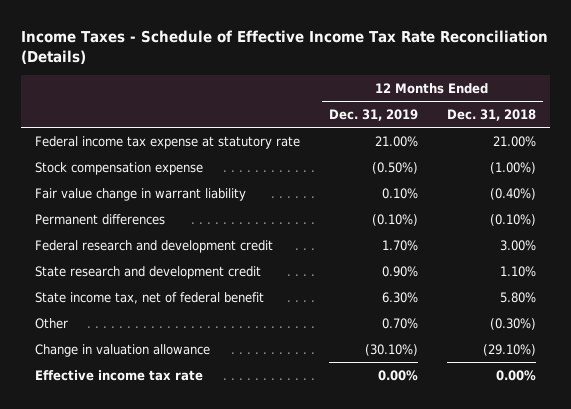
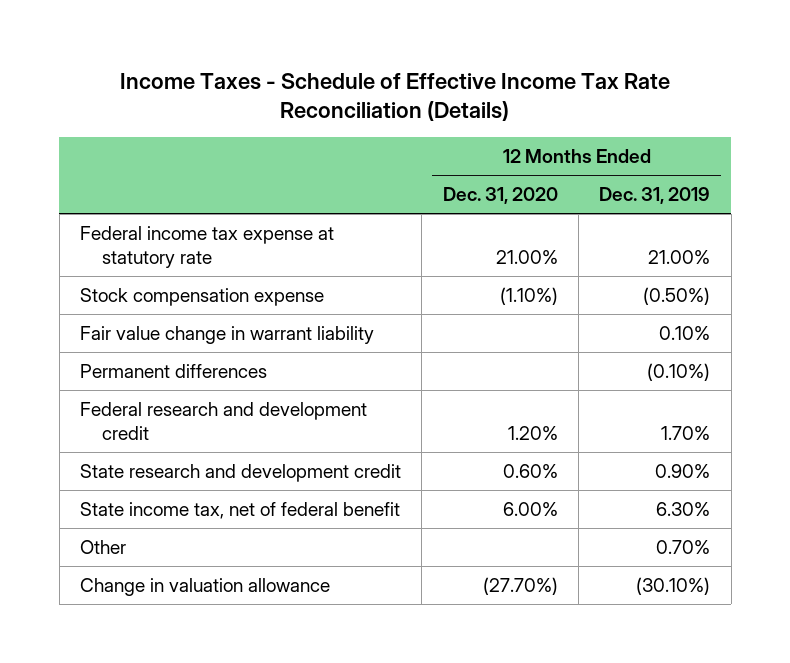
[446,109,536,122] Dec. 31, 2018 -> none
none -> [442,187,558,205] Dec. 31, 2020
[35,369,204,381] Effective income tax rate -> none

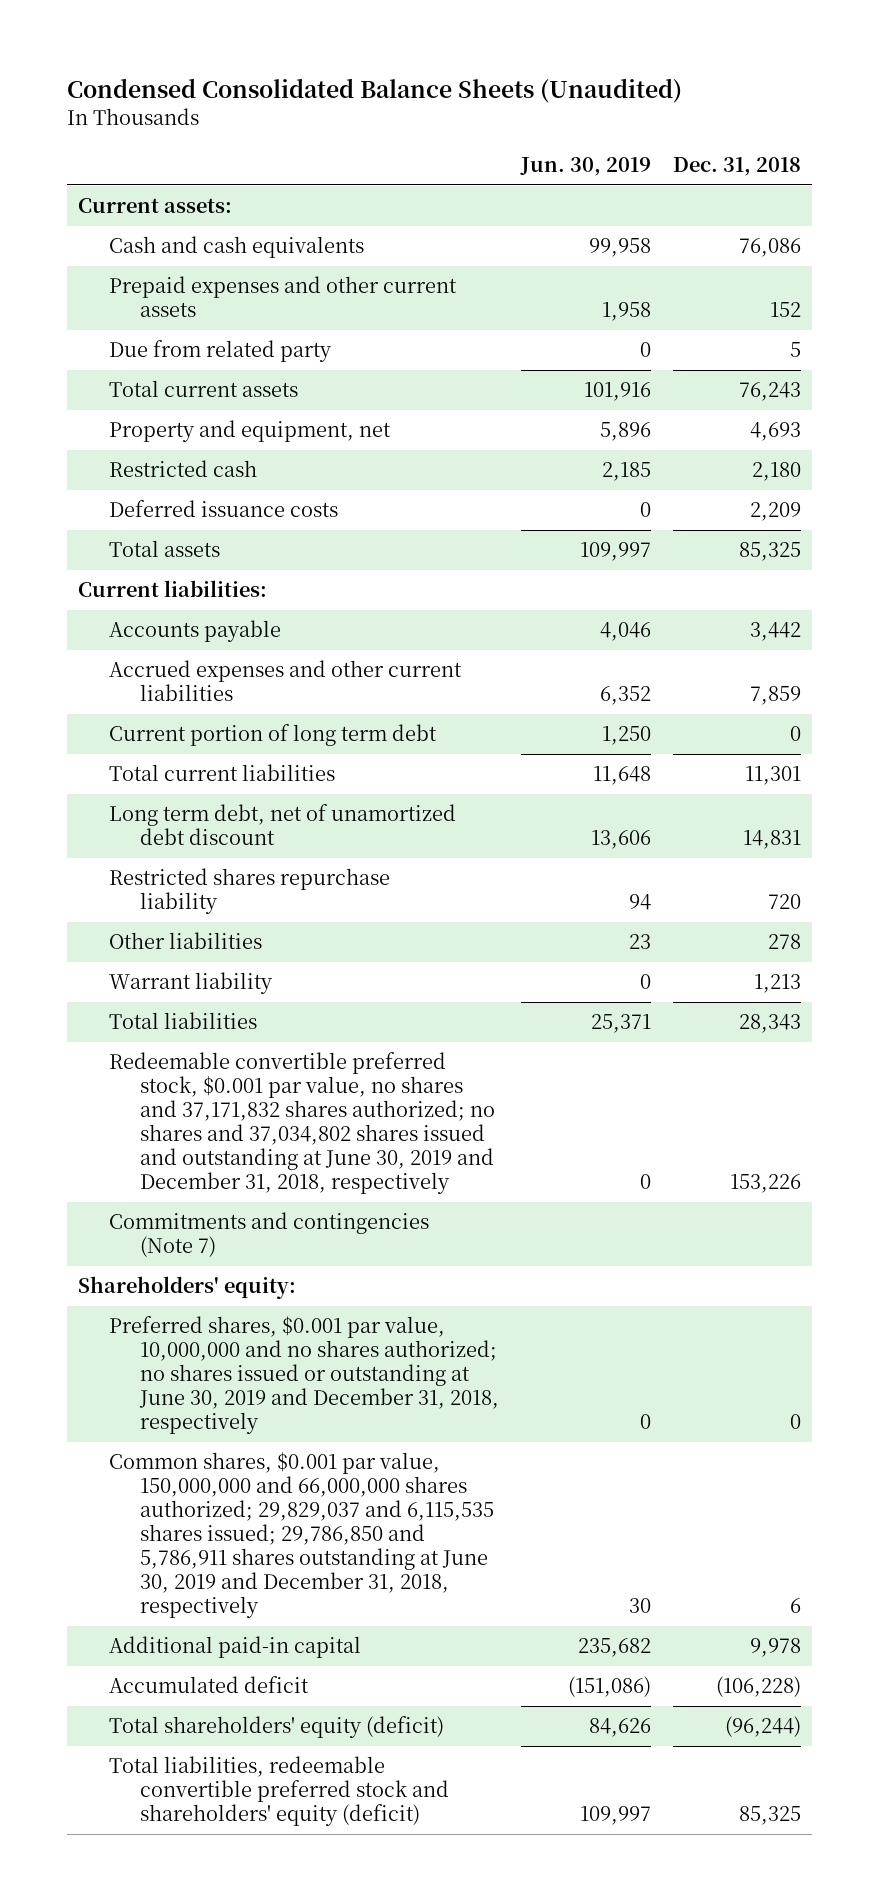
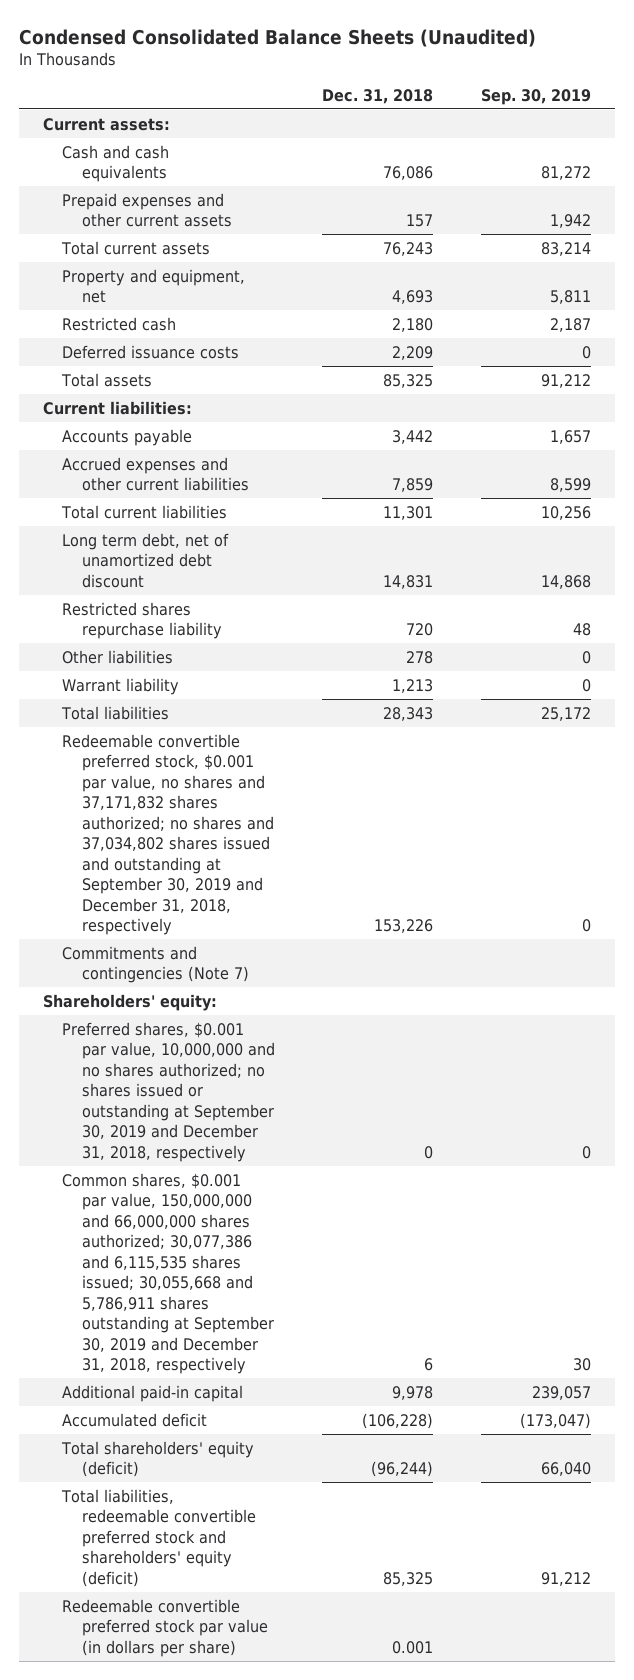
[519,157,651,177] Jun. 30, 2019 -> none
none -> [480,88,591,105] Sep. 30, 2019
[109,340,333,363] Due from related party -> none
[769,302,801,318] 152 -> [406,214,434,228] 157
[109,724,438,747] Current portion of long term debt -> none
[109,1052,496,1195] Redeemable convertible preferred stock, $0.001 par value, no shares and 37,171,832 shares authorized; no shares and 37,034,802 shares issued and outstanding at June 30, 2019 and December 31, 2018, respectively -> [62,733,274,936] Redeemable convertible preferred stock, $0.001 par value, no shares and 37,171,832 shares authorized; no shares and 37,034,802 shares issued and outstanding at September 30, 2019 and December 31, 2018, respectively
[109,1316,500,1435] Preferred shares, $0.001 par value, 10,000,000 and no shares authorized; no shares issued or outstanding at June 30, 2019 and December 31, 2018, respectively -> [62,1021,275,1162] Preferred shares, $0.001 par value, 10,000,000 and no shares authorized; no shares issued or outstanding at September 30, 2019 and December 31, 2018, respectively
[109,1452,495,1619] Common shares, $0.001 par value, 150,000,000 and 66,000,000 shares authorized; 29,829,037 and 6,115,535 shares issued; 29,786,850 and 5,786,911 shares outstanding at June 30, 2019 and December 31, 2018, respectively -> [62,1172,274,1375] Common shares, $0.001 par value, 150,000,000 and 66,000,000 shares authorized; 30,077,386 and 6,115,535 shares issued; 30,055,668 and 5,786,911 shares outstanding at September 30, 2019 and December 31, 2018, respectively
none -> [62,1598,268,1657] Redeemable convertible preferred stock par value (in dollars per share)

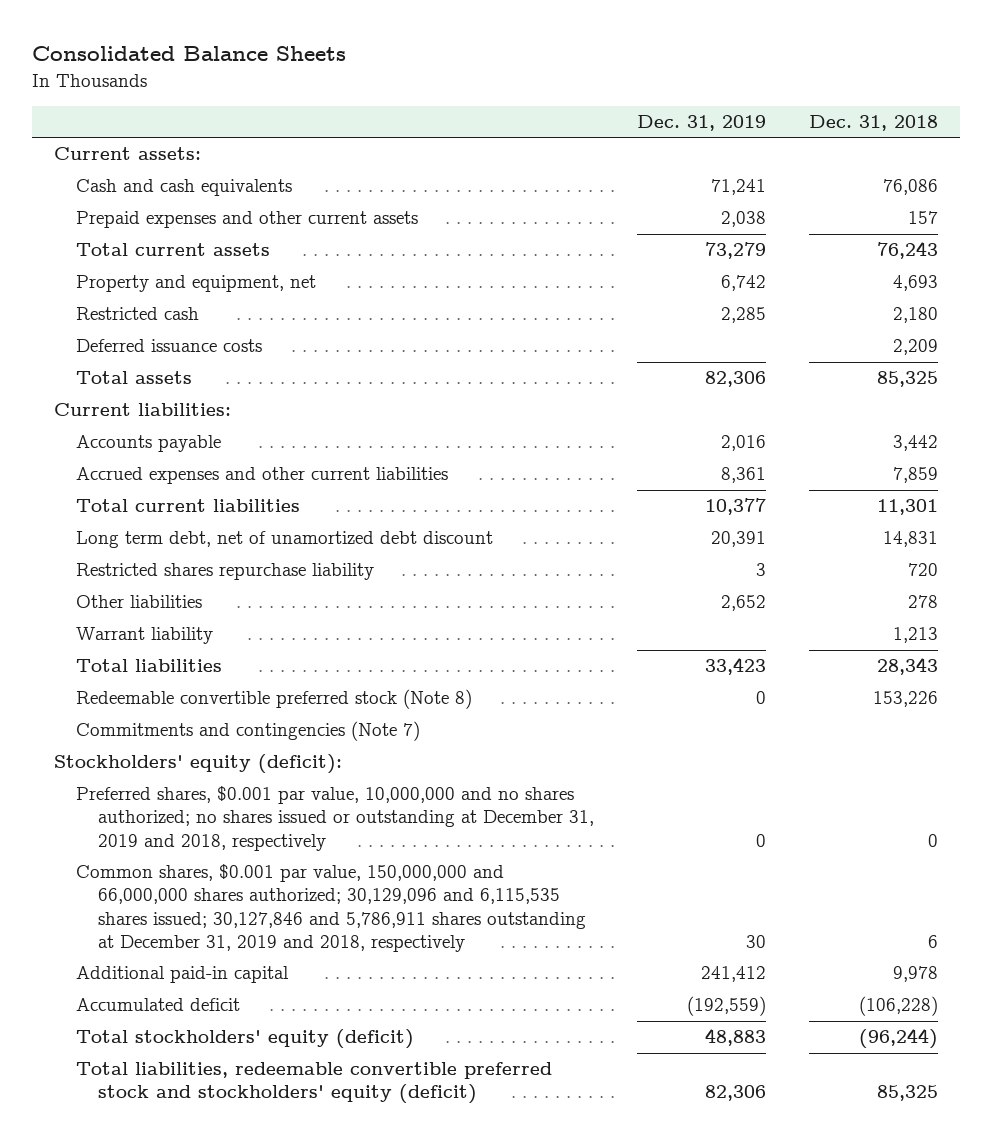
[19,28,537,47] Condensed Consolidated Balance Sheets (Unaudited) -> [32,46,347,62] Consolidated Balance Sheets
[480,88,591,105] Sep. 30, 2019 -> none
none -> [636,114,766,131] Dec. 31, 2019
[62,733,274,936] Redeemable convertible preferred stock, $0.001 par value, no shares and 37,171,832 shares authorized; no shares and 37,034,802 shares issued and outstanding at September 30, 2019 and December 31, 2018, respectively -> [75,689,472,710] Redeemable convertible preferred stock (Note 8)
[43,993,218,1011] Shareholders' equity: -> [53,754,342,775] Stockholders' equity (deficit):
[62,1021,275,1162] Preferred shares, $0.001 par value, 10,000,000 and no shares authorized; no shares issued or outstanding at September 30, 2019 and December 31, 2018, respectively -> [75,786,594,851] Preferred shares, $0.001 par value, 10,000,000 and no shares authorized; no shares issued or outstanding at December 31, 2019 and 2018, respectively
[62,1172,274,1375] Common shares, $0.001 par value, 150,000,000 and 66,000,000 shares authorized; 30,077,386 and 6,115,535 shares issued; 30,055,668 and 5,786,911 shares outstanding at September 30, 2019 and December 31, 2018, respectively -> [75,864,586,952] Common shares, $0.001 par value, 150,000,000 and 66,000,000 shares authorized; 30,129,096 and 6,115,535 shares issued; 30,127,846 and 5,786,911 shares outstanding at December 31, 2019 and 2018, respectively
[62,1598,268,1657] Redeemable convertible preferred stock par value (in dollars per share) -> none
[61,1440,255,1478] Total shareholders' equity (deficit) -> [75,1029,414,1050] Total stockholders' equity (deficit)
[61,1488,256,1587] Total liabilities, redeemable convertible preferred stock and shareholders' equity (deficit) -> [75,1062,552,1105] Total liabilities, redeemable convertible preferred stock and stockholders' equity (deficit)

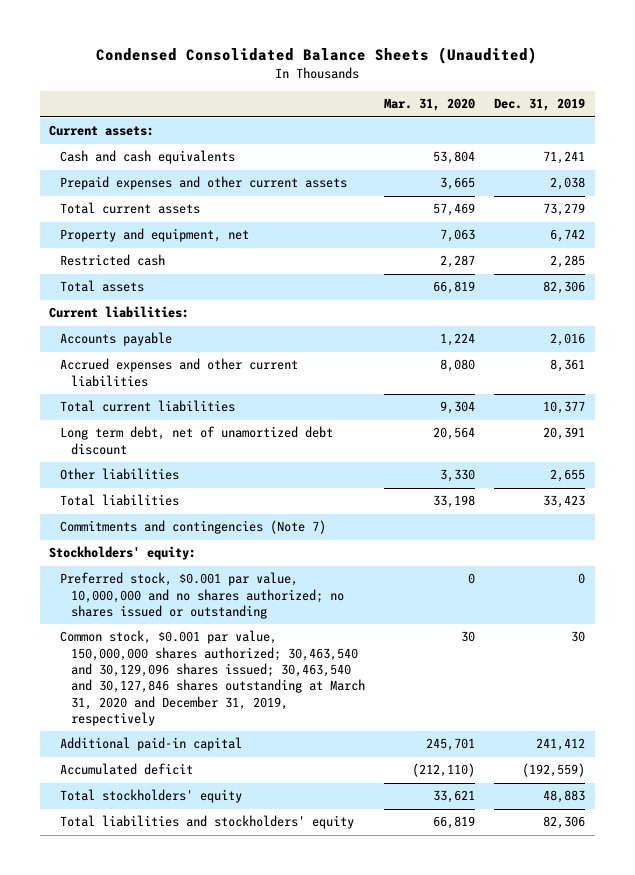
[32,46,347,62] Consolidated Balance Sheets -> [96,47,538,65] Condensed Consolidated Balance Sheets (Unaudited)
[809,114,939,131] Dec. 31, 2018 -> none
none -> [384,98,476,112] Mar. 31, 2020
[75,339,262,353] Deferred issuance costs -> none
[75,563,374,581] Restricted shares repurchase liability -> none
[75,627,213,645] Warrant liability -> none
[720,595,766,612] 2,652 -> [550,469,586,483] 2,655
[75,689,472,710] Redeemable convertible preferred stock (Note 8) -> none
[53,754,342,775] Stockholders' equity (deficit): -> [49,546,197,561] Stockholders' equity:
[75,786,594,851] Preferred shares, $0.001 par value, 10,000,000 and no shares authorized; no shares issued or outstanding at December 31, 2019 and 2018, respectively -> [60,572,345,620] Preferred stock, $0.001 par value, 10,000,000 and no shares authorized; no shares issued or outstanding
[75,864,586,952] Common shares, $0.001 par value, 150,000,000 and 66,000,000 shares authorized; 30,129,096 and 6,115,535 shares issued; 30,127,846 and 5,786,911 shares outstanding at December 31, 2019 and 2018, respectively -> [60,630,366,727] Common stock, $0.001 par value, 150,000,000 shares authorized; 30,463,540 and 30,129,096 shares issued; 30,463,540 and 30,127,846 shares outstanding at March 31, 2020 and December 31, 2019, respectively
[75,1029,414,1050] Total stockholders' equity (deficit) -> [60,789,243,804] Total stockholders' equity
[75,1062,552,1105] Total liabilities, redeemable convertible preferred stock and stockholders' equity (deficit) -> [60,815,355,830] Total liabilities and stockholders' equity

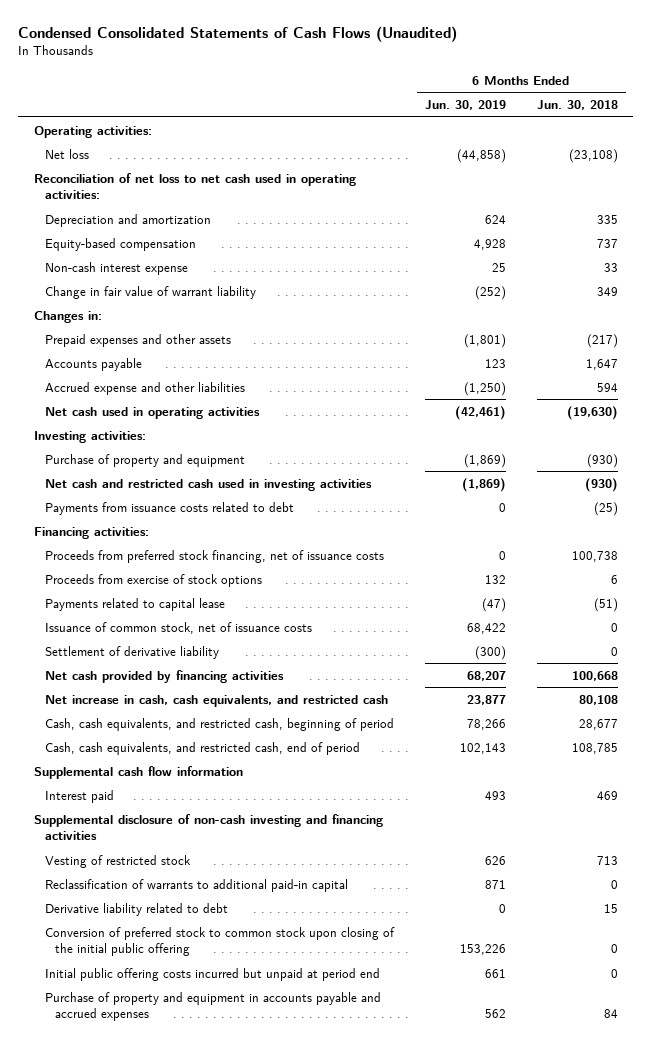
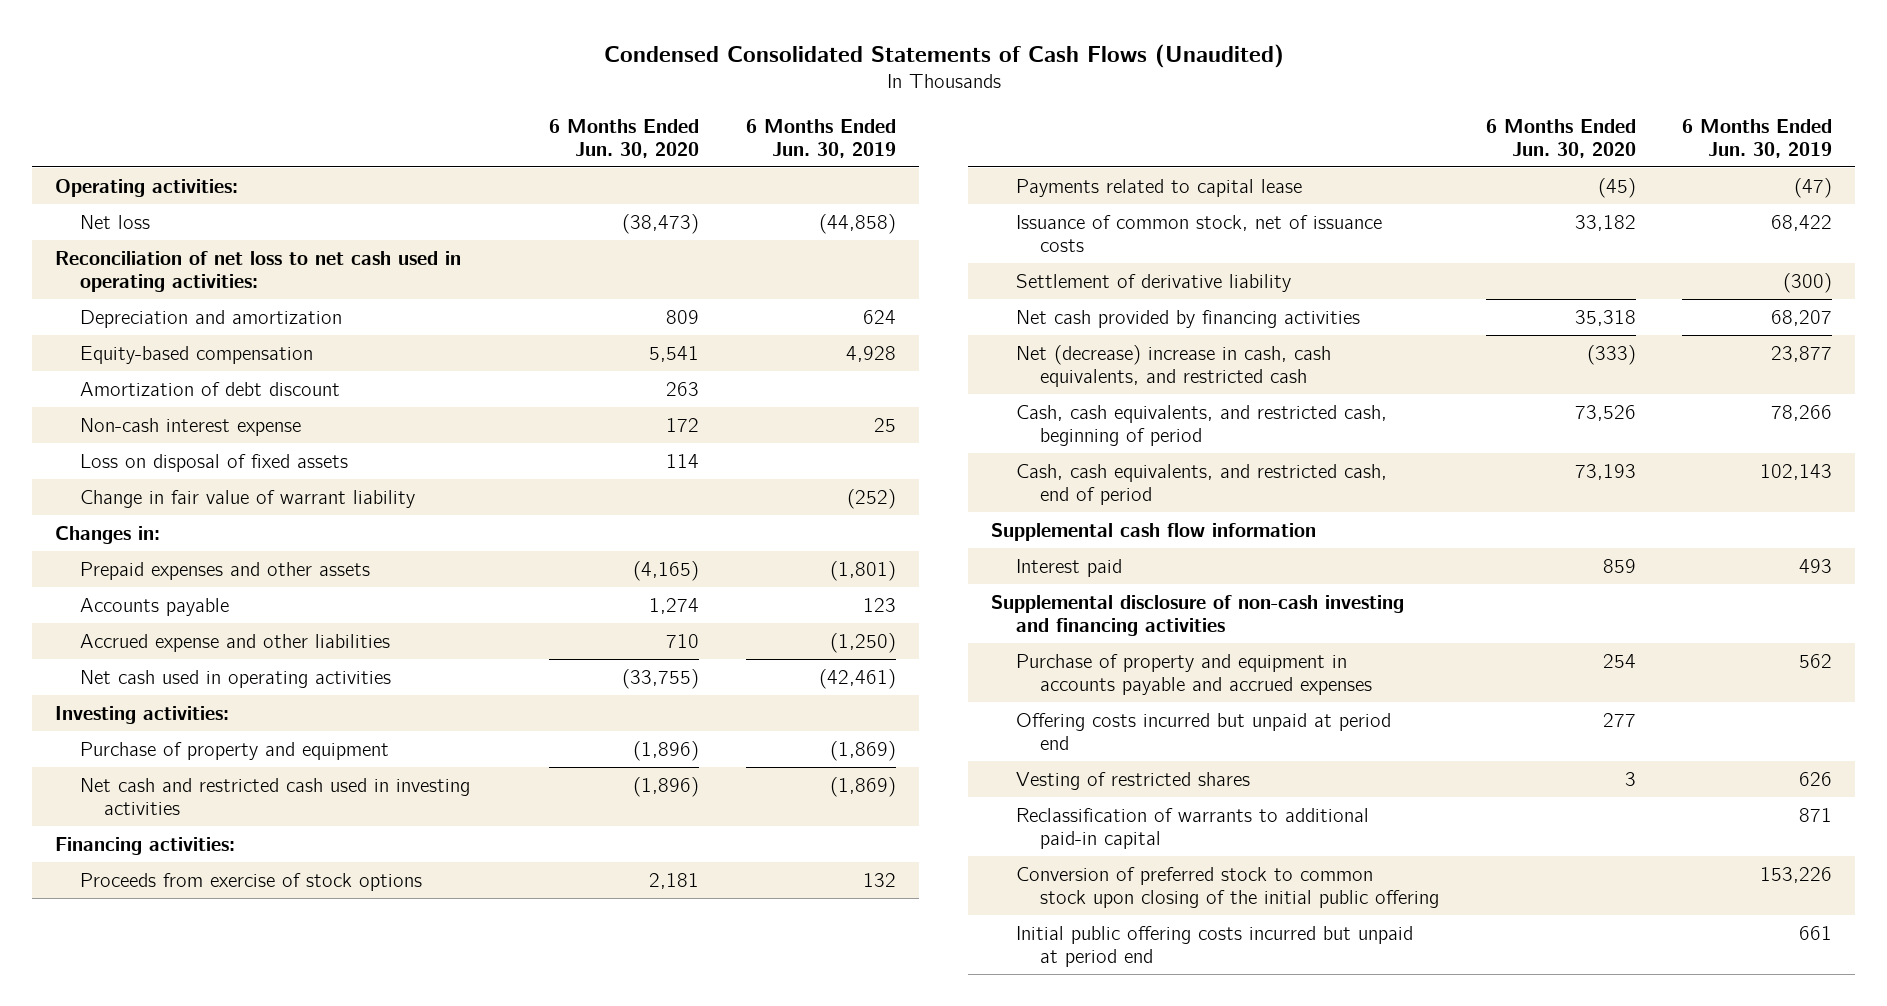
[536,99,618,110] Jun. 30, 2018 -> none
none -> [549,118,700,158] 6 Months Ended Jun. 30, 2020
none -> [79,381,340,396] Amortization of debt discount
none -> [79,453,348,472] Loss on disposal of fixed assets
[44,501,294,515] Payments from issuance costs related to debt -> none
[44,549,384,563] Proceeds from preferred stock financing, net of issuance costs -> none
[44,694,388,707] Net increase in cash, cash equivalents, and restricted cash -> [1015,344,1331,387] Net (decrease) increase in cash, cash equivalents, and restricted cash
[44,991,381,1022] Purchase of property and equipment in accounts payable and accrued expenses -> [1015,653,1373,695] Purchase of property and equipment in accounts payable and accrued expenses
none -> [1015,712,1391,750] Offering costs incurred but unpaid at period end
[44,854,191,868] Vesting of restricted stock -> [1015,771,1250,790] Vesting of restricted shares
[44,902,228,916] Derivative liability related to debt -> none

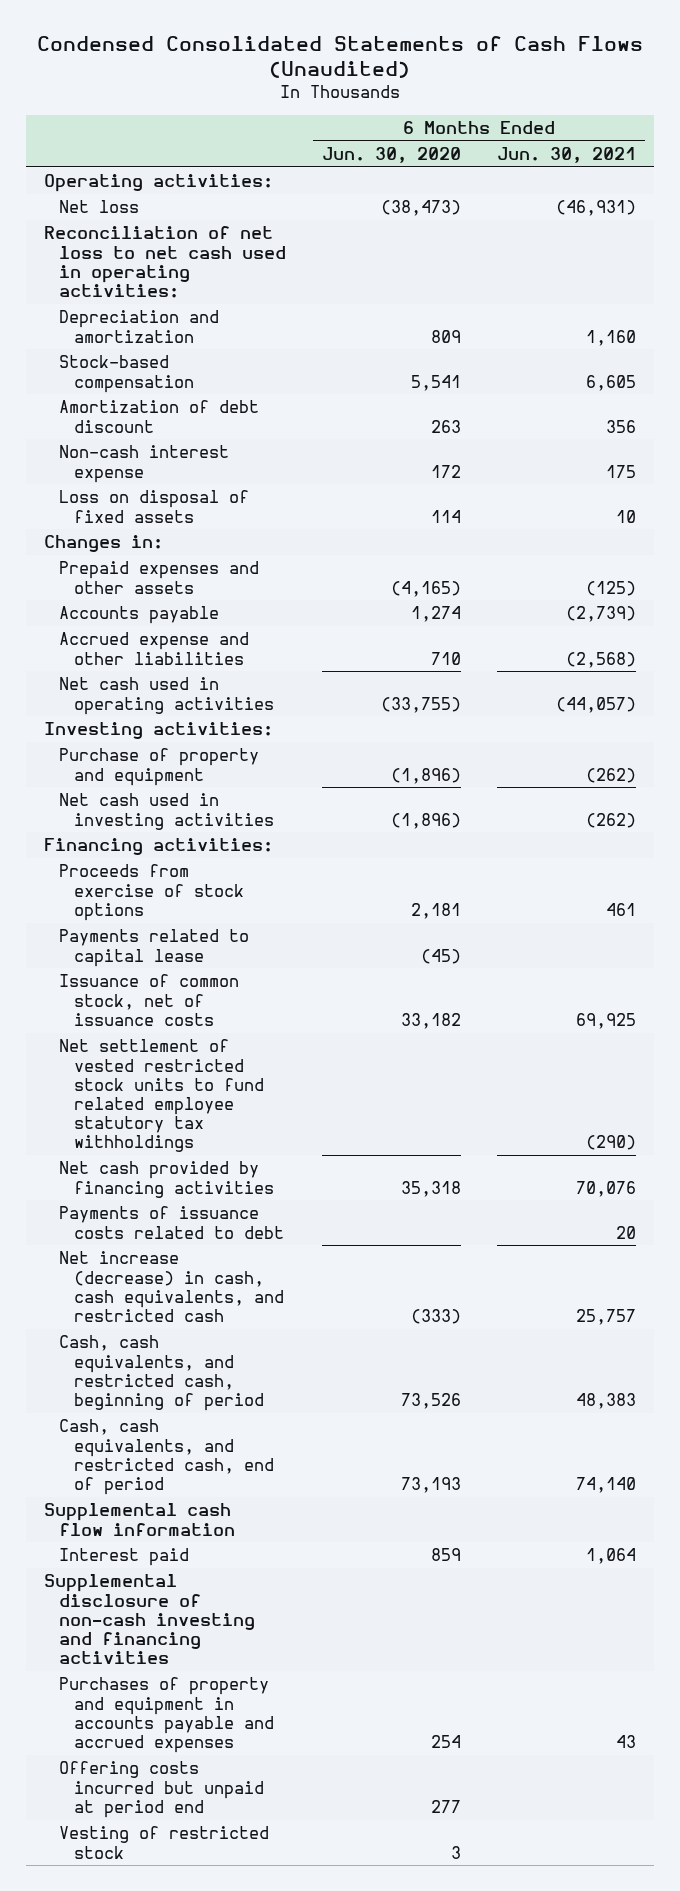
[745,118,896,158] 6 Months Ended Jun. 30, 2019 -> none
none -> [496,147,636,164] Jun. 30, 2021
[79,345,313,364] Equity-based compensation -> [58,355,194,393] Stock-based compensation
[79,489,415,508] Change in fair value of warrant liability -> none
[79,777,470,815] Net cash and restricted cash used in investing activities -> [58,793,274,830] Net cash used in investing activities
[1015,273,1291,292] Settlement of derivative liability -> none
none -> [58,1039,264,1153] Net settlement of vested restricted stock units to fund related employee statutory tax withholdings
none -> [58,1206,284,1239] Payments of issuance costs related to debt
[1015,344,1331,387] Net (decrease) increase in cash, cash equivalents, and restricted cash -> [58,1251,284,1322] Net increase (decrease) in cash, cash equivalents, and restricted cash
[1015,653,1373,695] Purchase of property and equipment in accounts payable and accrued expenses -> [58,1677,274,1753] Purchases of property and equipment in accounts payable and accrued expenses
[1015,807,1369,849] Reclassification of warrants to additional paid-in capital -> none
[1015,866,1440,908] Conversion of preferred stock to common stock upon closing of the initial public offering -> none
[1015,925,1413,967] Initial public offering costs incurred but unpaid at period end -> none
[1015,771,1250,790] Vesting of restricted shares -> [58,1826,269,1859] Vesting of restricted stock

